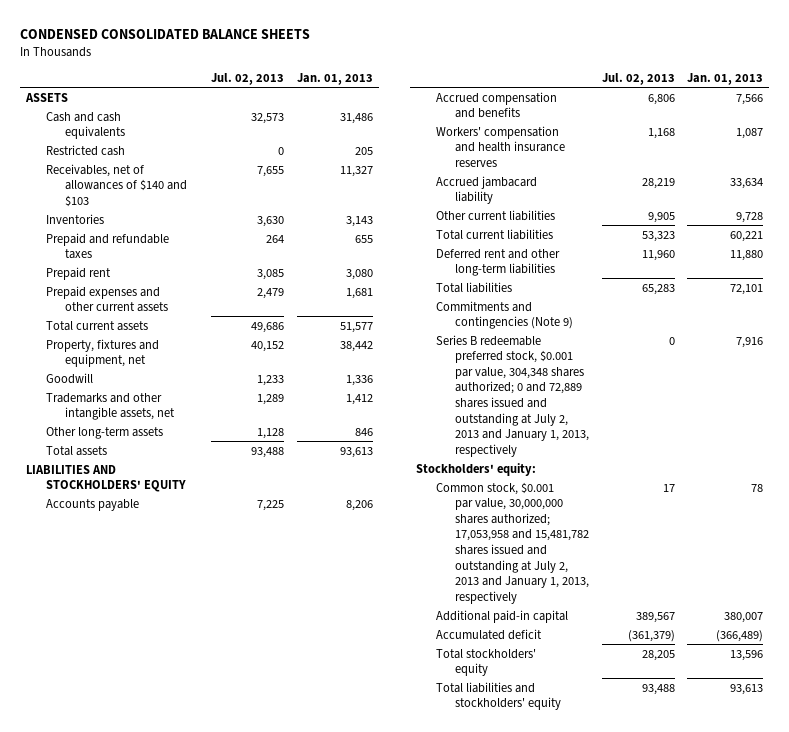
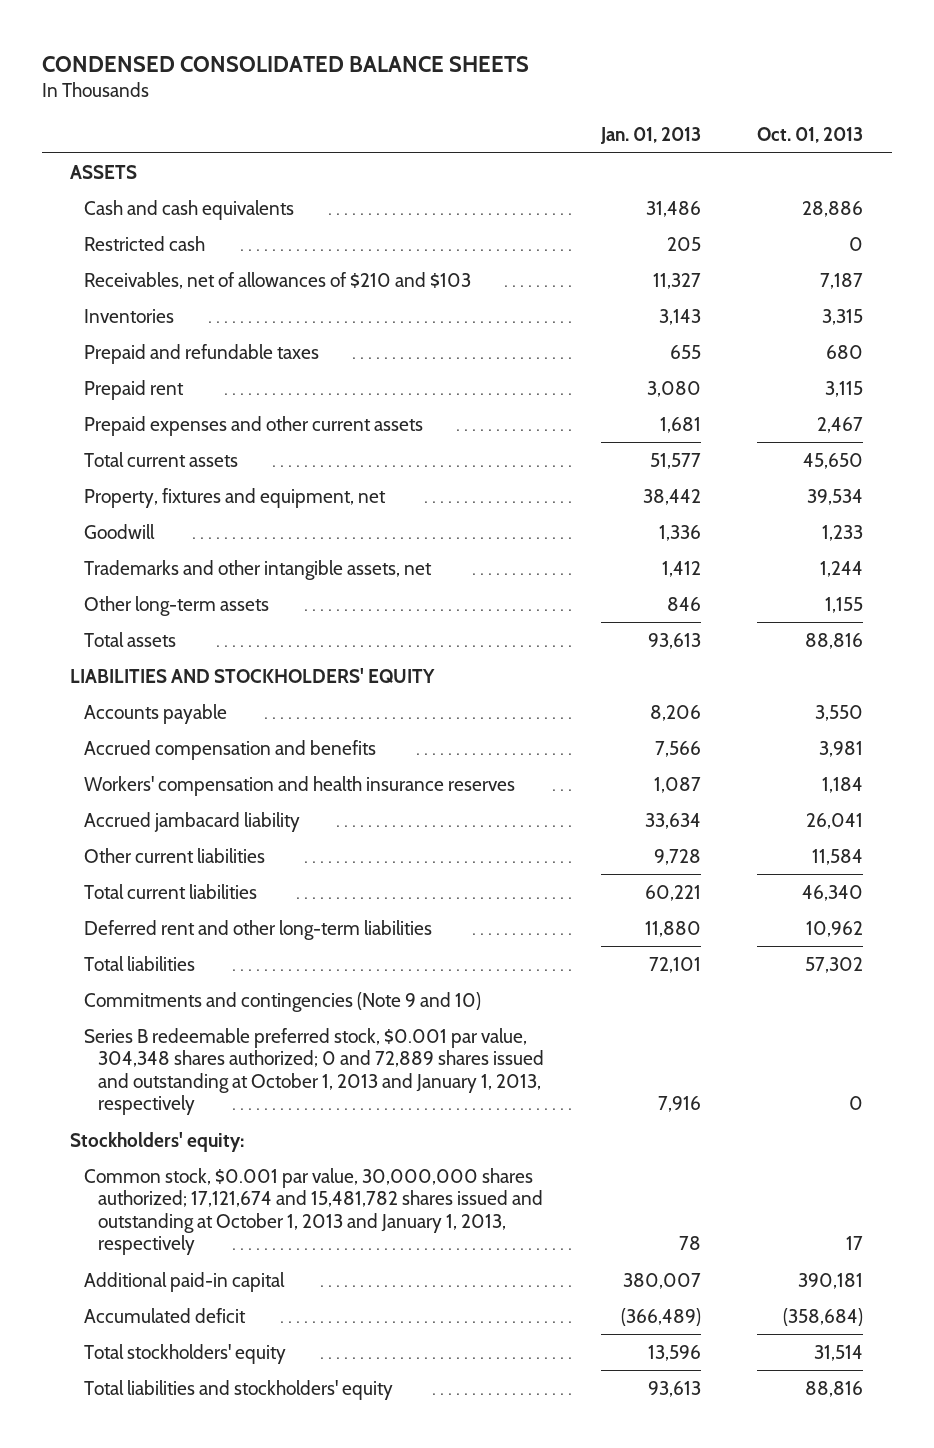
[211,72,285,85] Jul. 02, 2013 -> none
none -> [757,127,864,144] Oct. 01, 2013
[45,163,187,207] Receivables, net of allowances of $140 and $103 -> [84,271,472,289] Receivables, net of allowances of $210 and $103
[435,300,574,330] Commitments and contingencies (Note 9) -> [84,991,482,1012] Commitments and contingencies (Note 9 and 10)
[435,334,590,457] Series B redeemable preferred stock, $0.001 par value, 304,348 shares authorized; 0 and 72,889 shares issued and outstanding at July 2, 2013 and January 1, 2013, respectively -> [84,1027,544,1116] Series B redeemable preferred stock, $0.001 par value, 304,348 shares authorized; 0 and 72,889 shares issued and outstanding at October 1, 2013 and January 1, 2013, respectively
[435,481,590,604] Common stock, $0.001 par value, 30,000,000 shares authorized; 17,053,958 and 15,481,782 shares issued and outstanding at July 2, 2013 and January 1, 2013, respectively -> [84,1167,543,1256] Common stock, $0.001 par value, 30,000,000 shares authorized; 17,121,674 and 15,481,782 shares issued and outstanding at October 1, 2013 and January 1, 2013, respectively

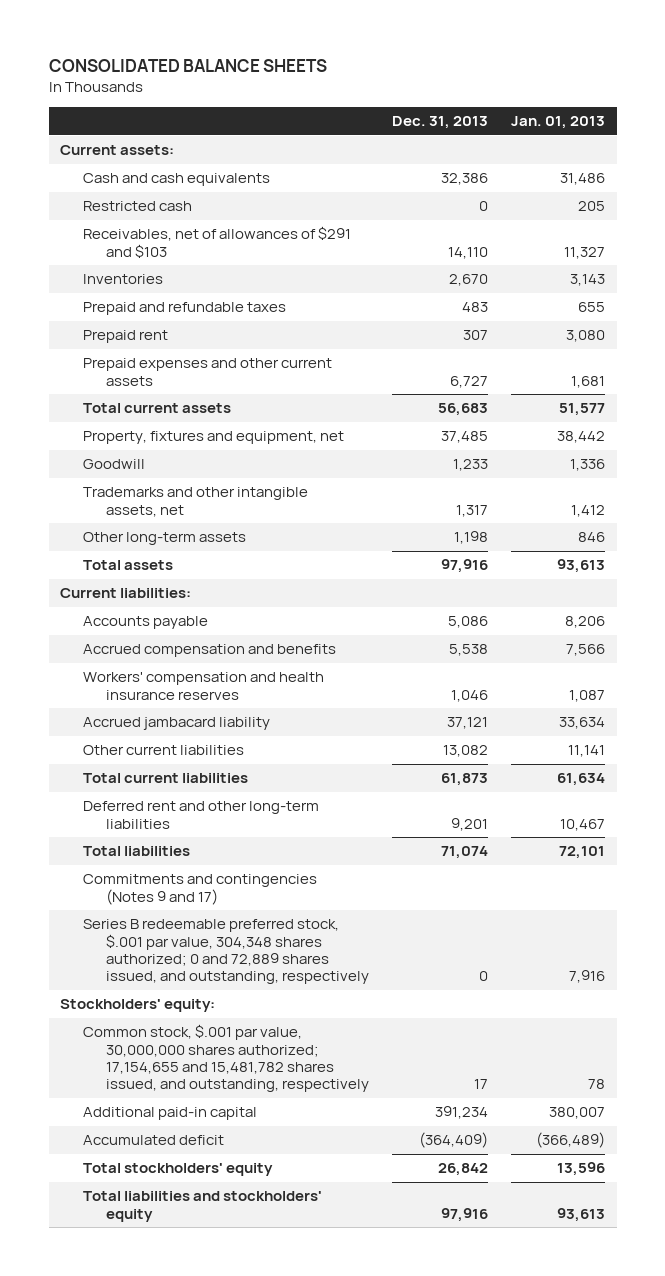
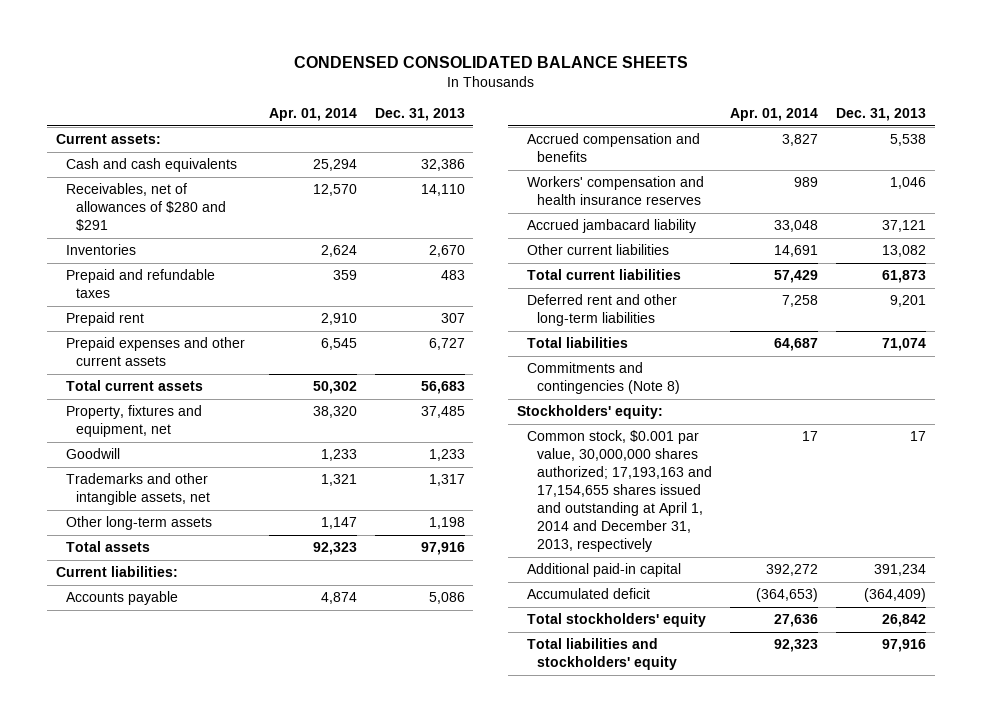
[48,58,327,72] CONSOLIDATED BALANCE SHEETS -> [293,56,688,69] CONDENSED CONSOLIDATED BALANCE SHEETS
[511,116,606,130] Jan. 01, 2013 -> none
none -> [268,108,357,122] Apr. 01, 2014
[83,201,193,212] Restricted cash -> none
[83,226,352,258] Receivables, net of allowances of $291 and $103 -> [65,183,226,232] Receivables, net of allowances of $280 and $291
[83,919,370,985] Series B redeemable preferred stock, $.001 par value, 304,348 shares authorized; 0 and 72,889 shares issued, and outstanding, respectively -> none
[83,874,318,905] Commitments and contingencies (Notes 9 and 17) -> [526,362,680,395] Commitments and contingencies (Note 8)
[83,1024,370,1093] Common stock, $.001 par value, 30,000,000 shares authorized; 17,154,655 and 15,481,782 shares issued, and outstanding, respectively -> [526,430,712,552] Common stock, $0.001 par value, 30,000,000 shares authorized; 17,193,163 and 17,154,655 shares issued and outstanding at April 1, 2014 and December 31, 2013, respectively

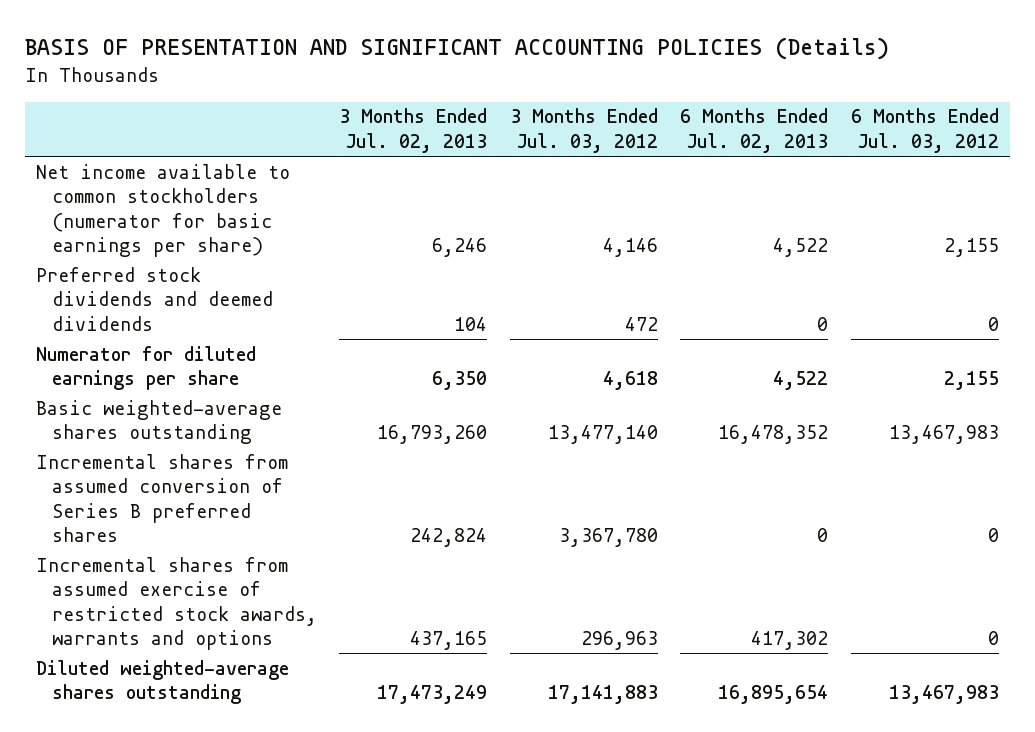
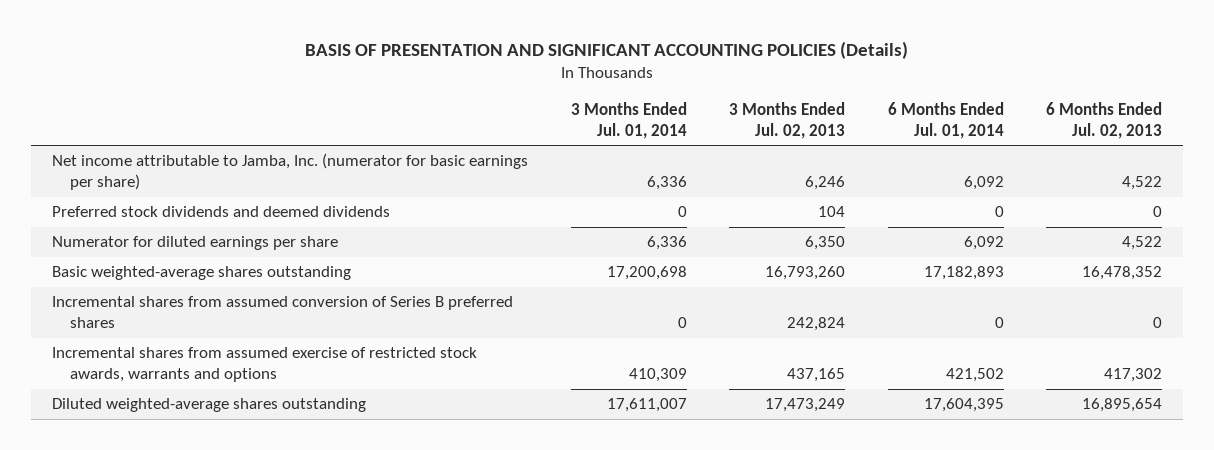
[509,108,658,153] 3 Months Ended Jul. 03, 2012 -> none
[851,108,1000,153] 6 Months Ended Jul. 03, 2012 -> none
none -> [570,101,687,139] 3 Months Ended Jul. 01, 2014
none -> [887,101,1004,139] 6 Months Ended Jul. 01, 2014
[36,163,291,258] Net income available to common stockholders (numerator for basic earnings per share) -> [52,153,529,191] Net income attributable to Jamba, Inc. (numerator for basic earnings per share)

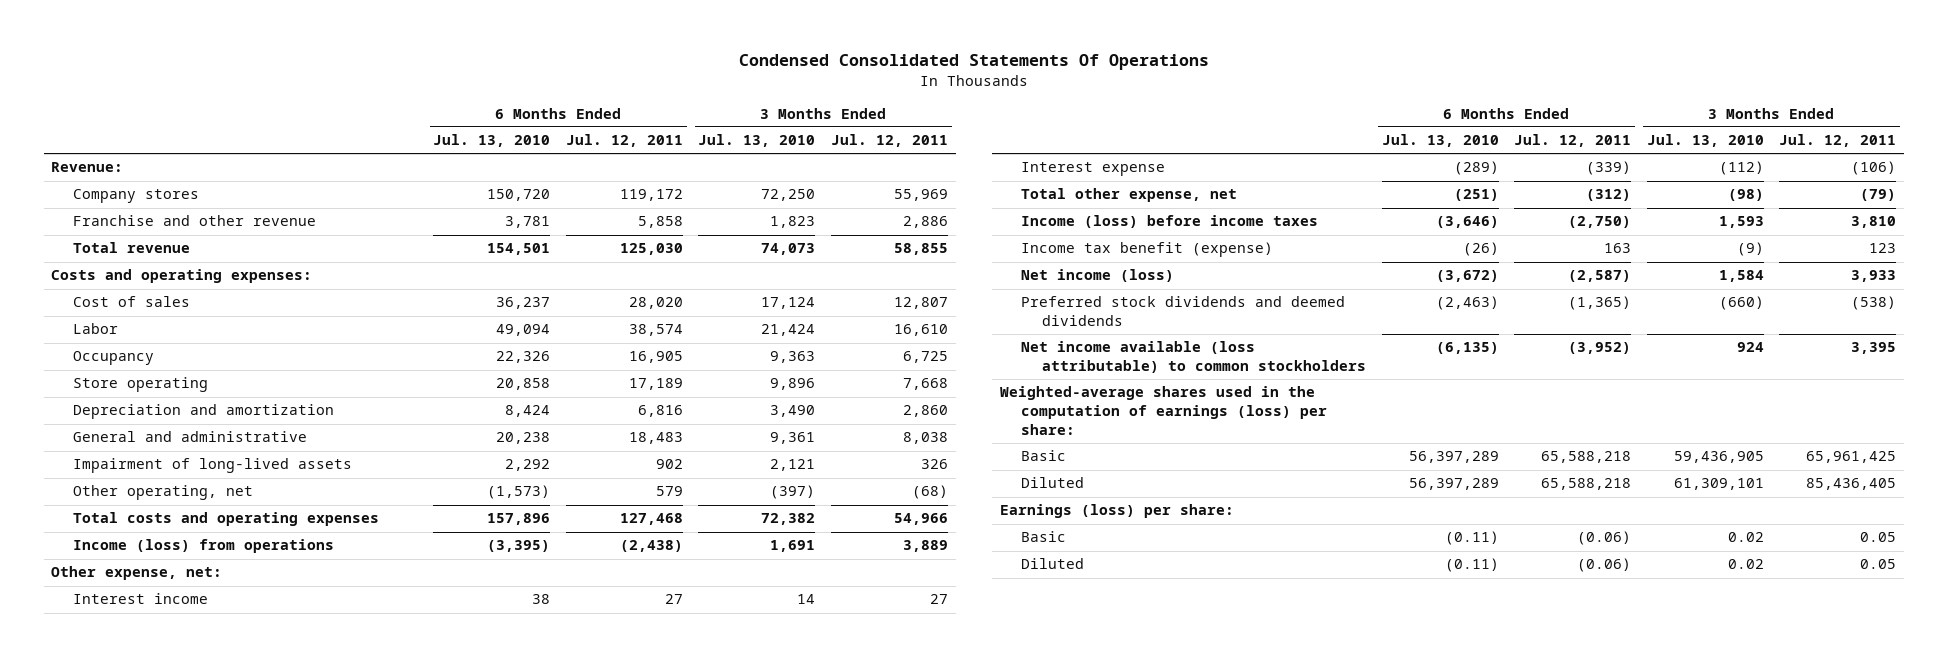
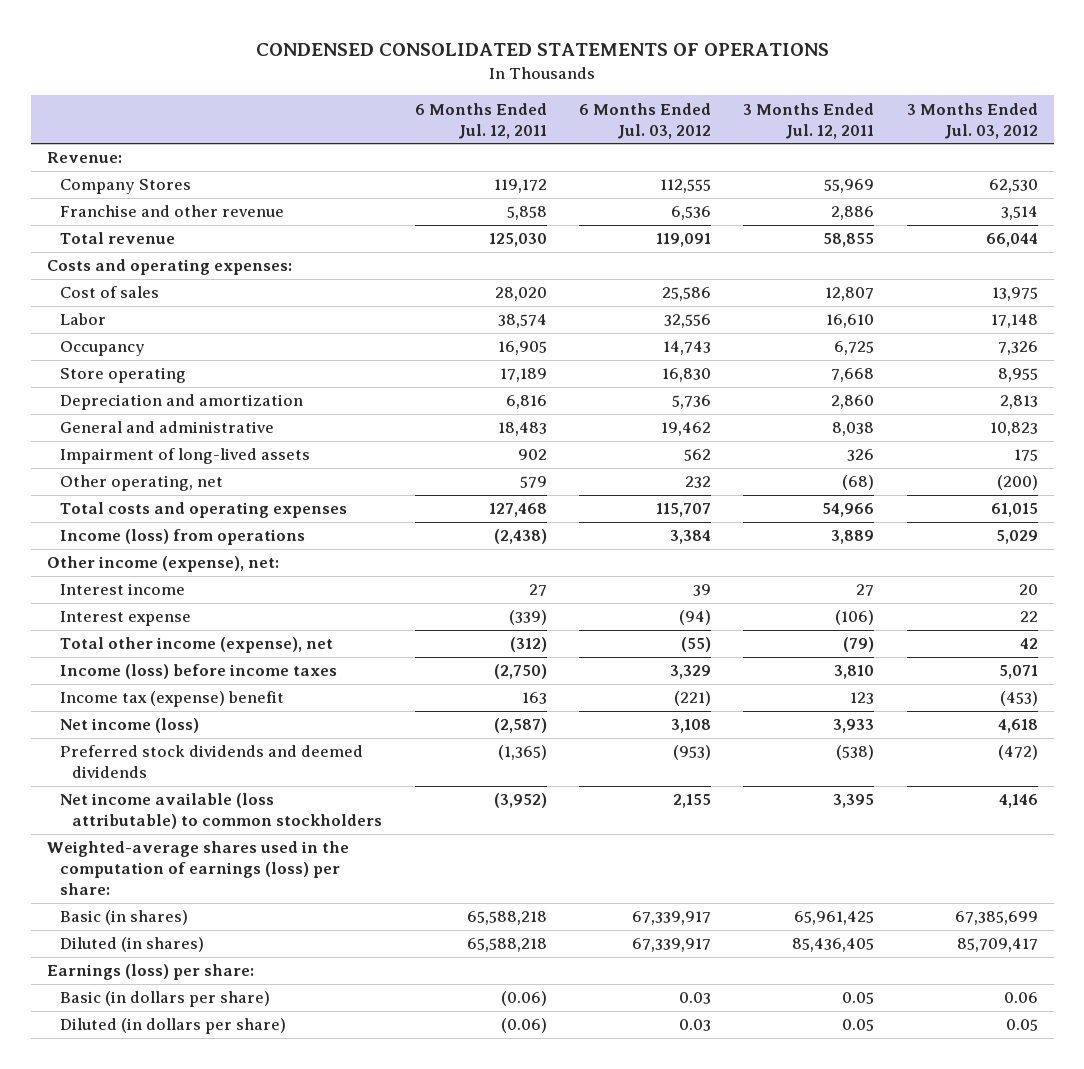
[738,54,1209,71] Condensed Consolidated Statements Of Operations -> [256,43,830,57] CONDENSED CONSOLIDATED STATEMENTS OF OPERATIONS
[433,134,551,148] Jul. 13, 2010 -> none
[698,134,816,148] Jul. 13, 2010 -> none
none -> [579,102,712,139] 6 Months Ended Jul. 03, 2012
none -> [906,102,1038,139] 3 Months Ended Jul. 03, 2012
[72,189,199,204] Company stores -> [59,179,191,195] Company Stores
[51,566,223,581] Other expense, net: -> [46,556,279,573] Other income (expense), net:
[1020,188,1237,203] Total other expense, net -> [59,637,333,654] Total other income (expense), net
[1020,242,1273,258] Income tax benefit (expense) -> [59,691,284,708] Income tax (expense) benefit
[1020,450,1066,462] Basic -> [59,910,188,926] Basic (in shares)
[1020,477,1084,489] Diluted -> [59,937,204,953] Diluted (in shares)
[1020,531,1066,543] Basic -> [59,991,270,1008] Basic (in dollars per share)
[1020,558,1084,570] Diluted -> [59,1018,286,1035] Diluted (in dollars per share)

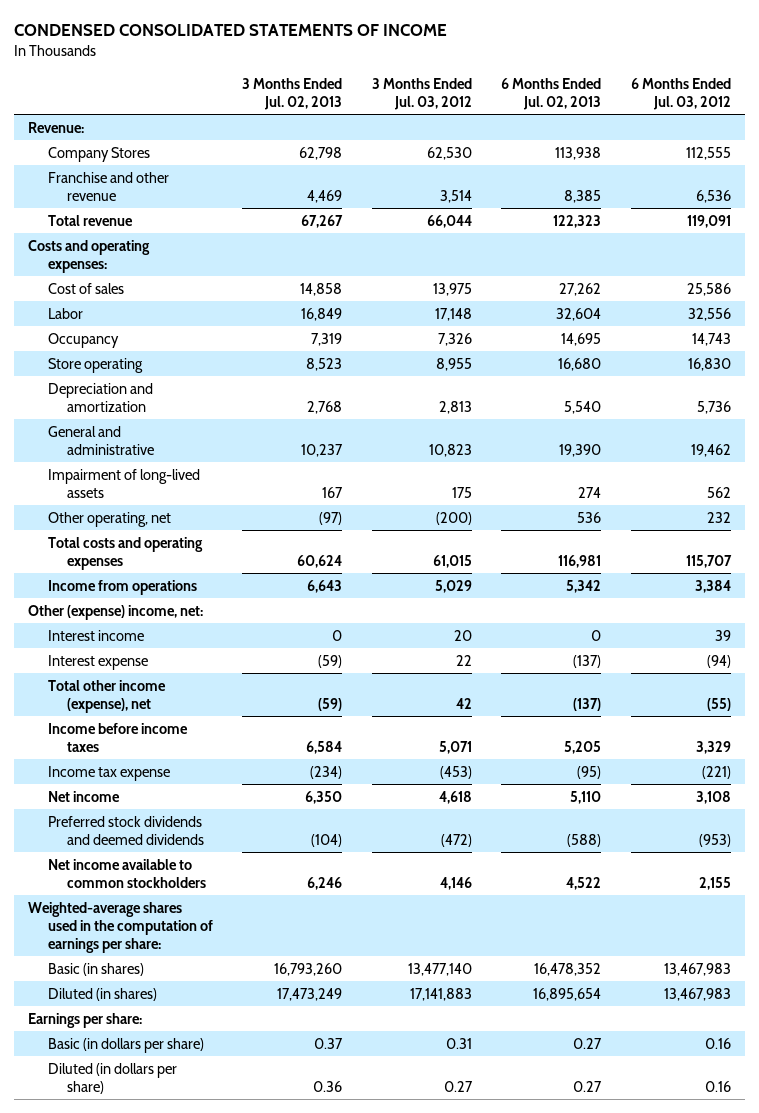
[256,43,830,57] CONDENSED CONSOLIDATED STATEMENTS OF OPERATIONS -> [13,24,447,37] CONDENSED CONSOLIDATED STATEMENTS OF INCOME
[414,102,547,139] 6 Months Ended Jul. 12, 2011 -> none
[743,102,875,139] 3 Months Ended Jul. 12, 2011 -> none
none -> [242,77,343,110] 3 Months Ended Jul. 02, 2013
none -> [501,77,602,110] 6 Months Ended Jul. 02, 2013
[59,529,305,546] Income (loss) from operations -> [47,579,197,595] Income from operations
[46,556,279,573] Other income (expense), net: -> [28,604,204,620] Other (expense) income, net:
[59,664,337,680] Income (loss) before income taxes -> [47,722,188,752] Income before income taxes
[59,691,284,708] Income tax (expense) benefit -> [47,765,170,781] Income tax expense
[59,718,199,734] Net income (loss) -> [47,790,120,802] Net income
[59,793,383,830] Net income available (loss attributable) to common stockholders -> [47,858,207,888] Net income available to common stockholders
[46,841,349,895] Weighted-average shares used in the computation of earnings (loss) per share: -> [28,901,213,953] Weighted-average shares used in the computation of earnings per share:
[632,911,712,926] 67,339,917 -> [663,962,731,976] 13,467,983
[954,911,1038,926] 67,385,699 -> [407,962,472,976] 13,477,140
[632,938,712,953] 67,339,917 -> [663,987,731,1001] 13,467,983
[956,938,1038,953] 85,709,417 -> [409,987,472,1001] 17,141,883
[46,964,254,981] Earnings (loss) per share: -> [28,1012,143,1028] Earnings per share:
[679,992,712,1005] 0.03 -> [704,1037,731,1049] 0.16
[1003,992,1038,1004] 0.06 -> [445,1037,472,1049] 0.31
[679,1019,712,1032] 0.03 -> [704,1080,731,1092] 0.16
[1005,1019,1038,1032] 0.05 -> [443,1080,473,1092] 0.27

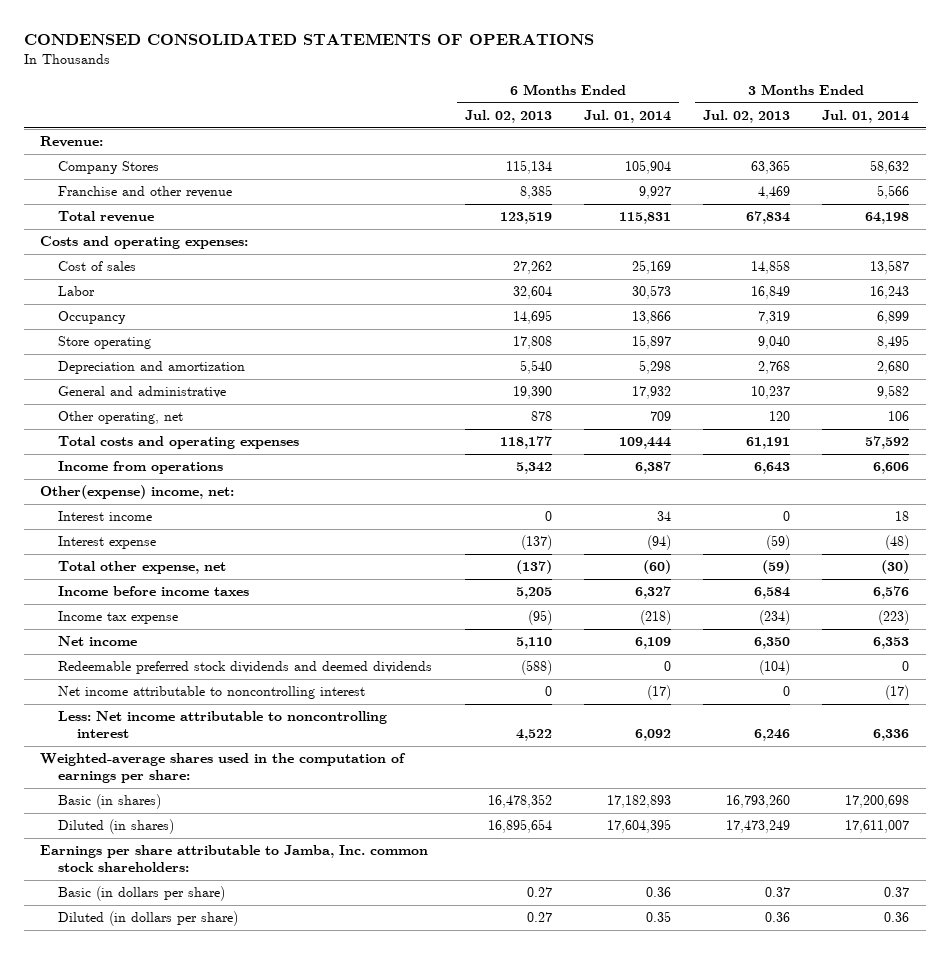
[13,24,447,37] CONDENSED CONSOLIDATED STATEMENTS OF INCOME -> [23,33,594,46] CONDENSED CONSOLIDATED STATEMENTS OF OPERATIONS
[371,77,472,110] 3 Months Ended Jul. 03, 2012 -> none
[630,77,731,110] 6 Months Ended Jul. 03, 2012 -> none
none -> [583,109,671,123] Jul. 01, 2014
none -> [822,109,910,123] Jul. 01, 2014
[299,146,343,160] 62,798 -> [751,160,791,175] 63,365
[555,146,602,160] 113,938 -> [505,160,552,175] 115,134
[301,214,344,228] 67,267 -> [746,211,791,225] 67,834
[553,214,602,228] 122,323 -> [499,212,552,225] 123,519
[306,357,343,371] 8,523 -> [758,336,791,350] 9,040
[558,357,602,371] 16,680 -> [512,336,552,350] 17,808
[47,468,200,498] Impairment of long-lived assets -> none
[319,511,343,525] (97) -> [769,411,791,422] 120
[577,511,602,523] 536 -> [530,411,552,422] 878
[297,554,343,568] 60,624 -> [746,437,791,450] 61,191
[558,554,602,568] 116,981 -> [499,436,552,450] 118,177
[28,604,204,620] Other (expense) income, net: -> [39,485,234,500] Other(expense) income, net:
[47,679,166,713] Total other income (expense), net -> [58,561,227,575] Total other expense, net
[47,815,205,845] Preferred stock dividends and deemed dividends -> [58,661,433,675] Redeemable preferred stock dividends and deemed dividends
none -> [58,686,366,700] Net income attributable to noncontrolling interest
[47,858,207,888] Net income available to common stockholders -> [58,711,388,739] Less: Net income attributable to noncontrolling interest
[28,1012,143,1028] Earnings per share: -> [39,845,428,873] Earnings per share attributable to Jamba, Inc. common stock shareholders:

